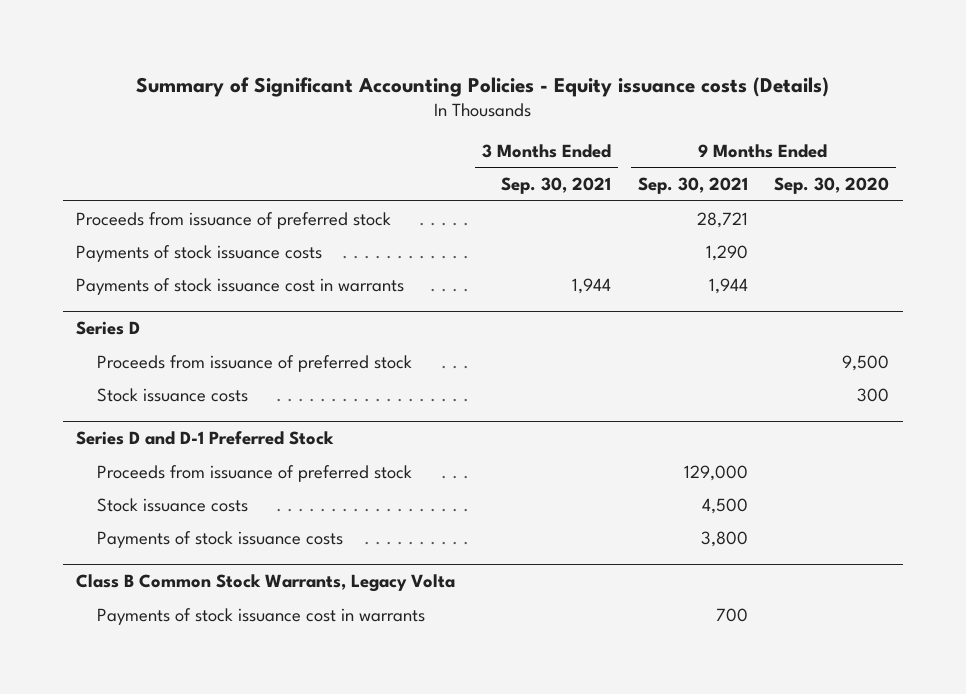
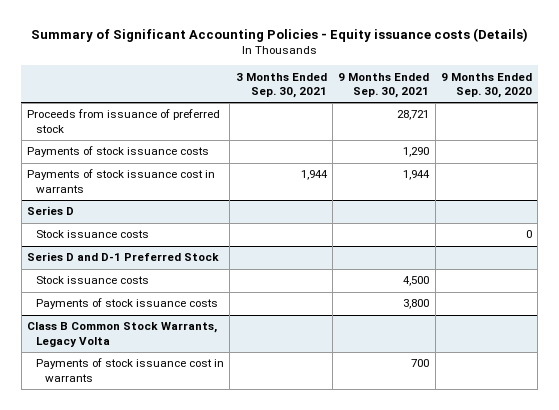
[97,354,413,372] Proceeds from issuance of preferred stock -> none
[857,387,890,402] 300 -> [526,230,533,239] 0
[97,464,413,482] Proceeds from issuance of preferred stock -> none

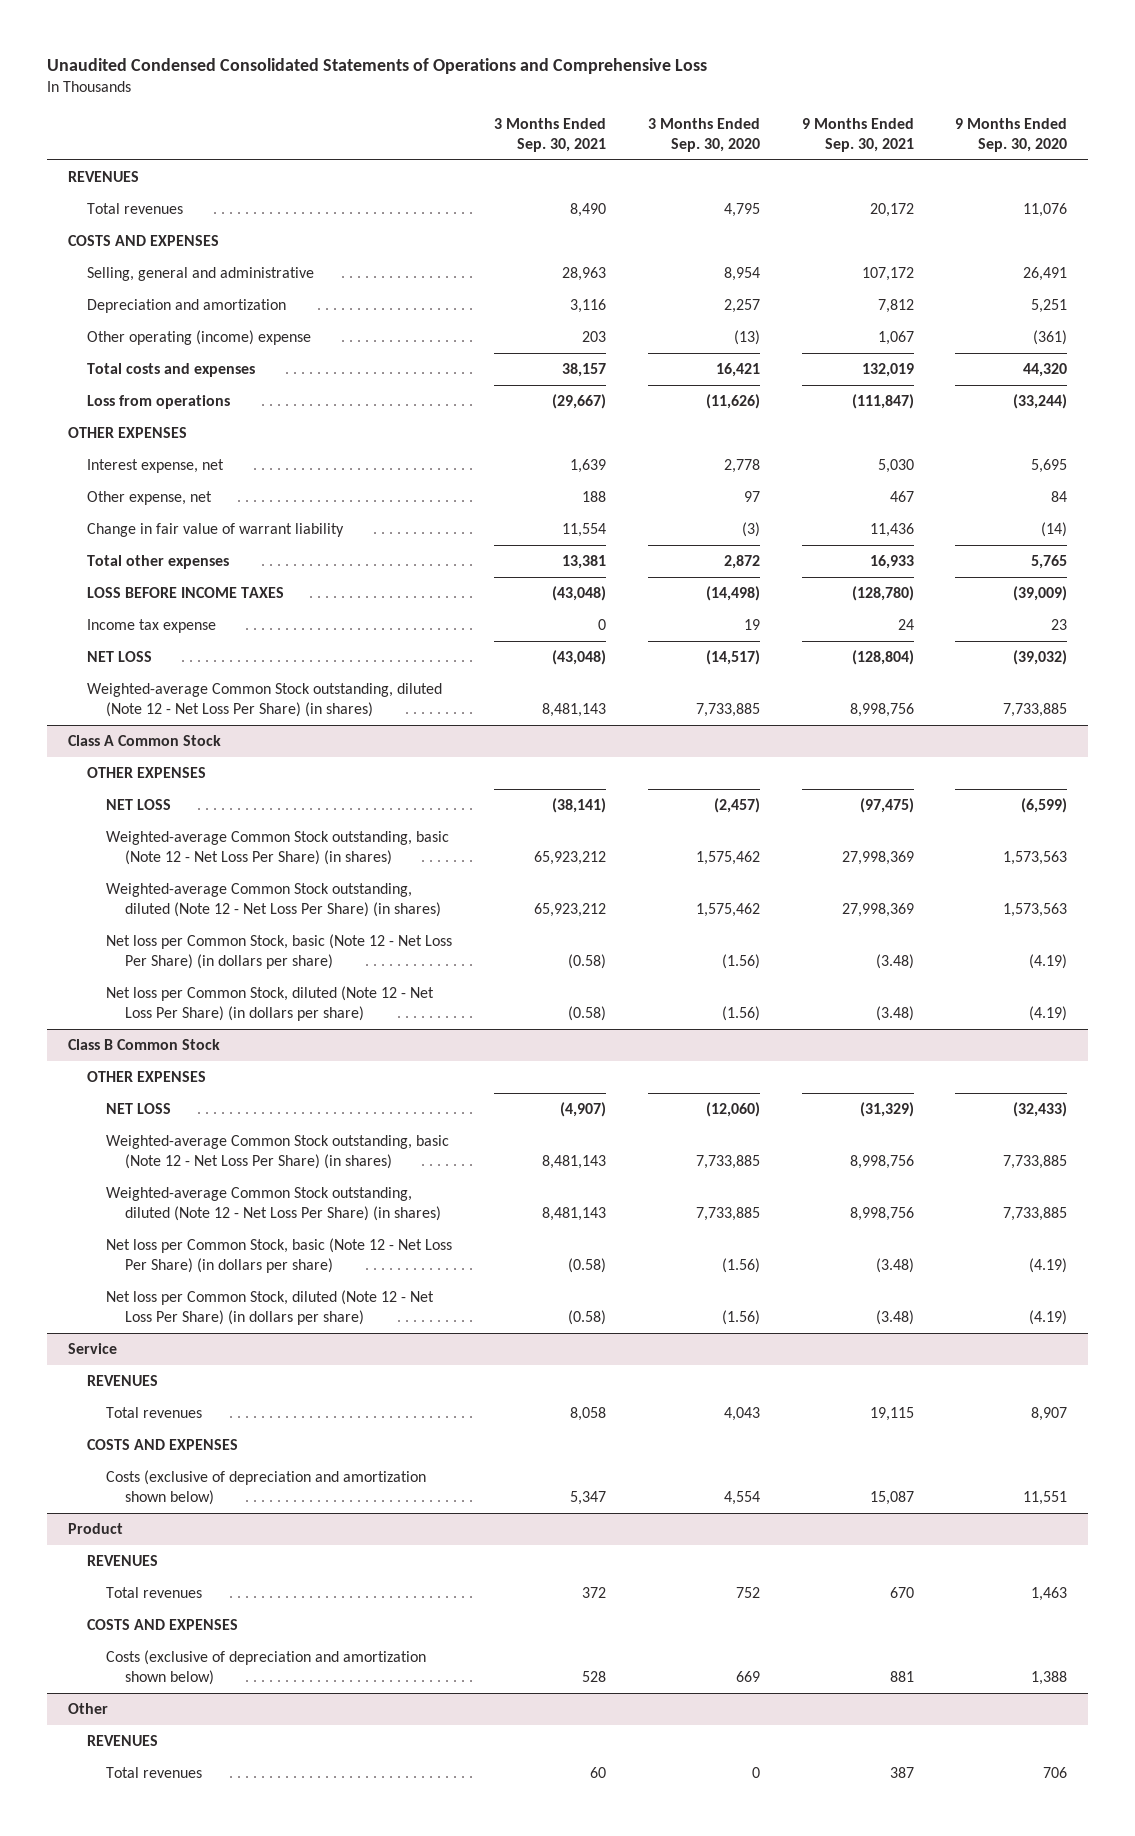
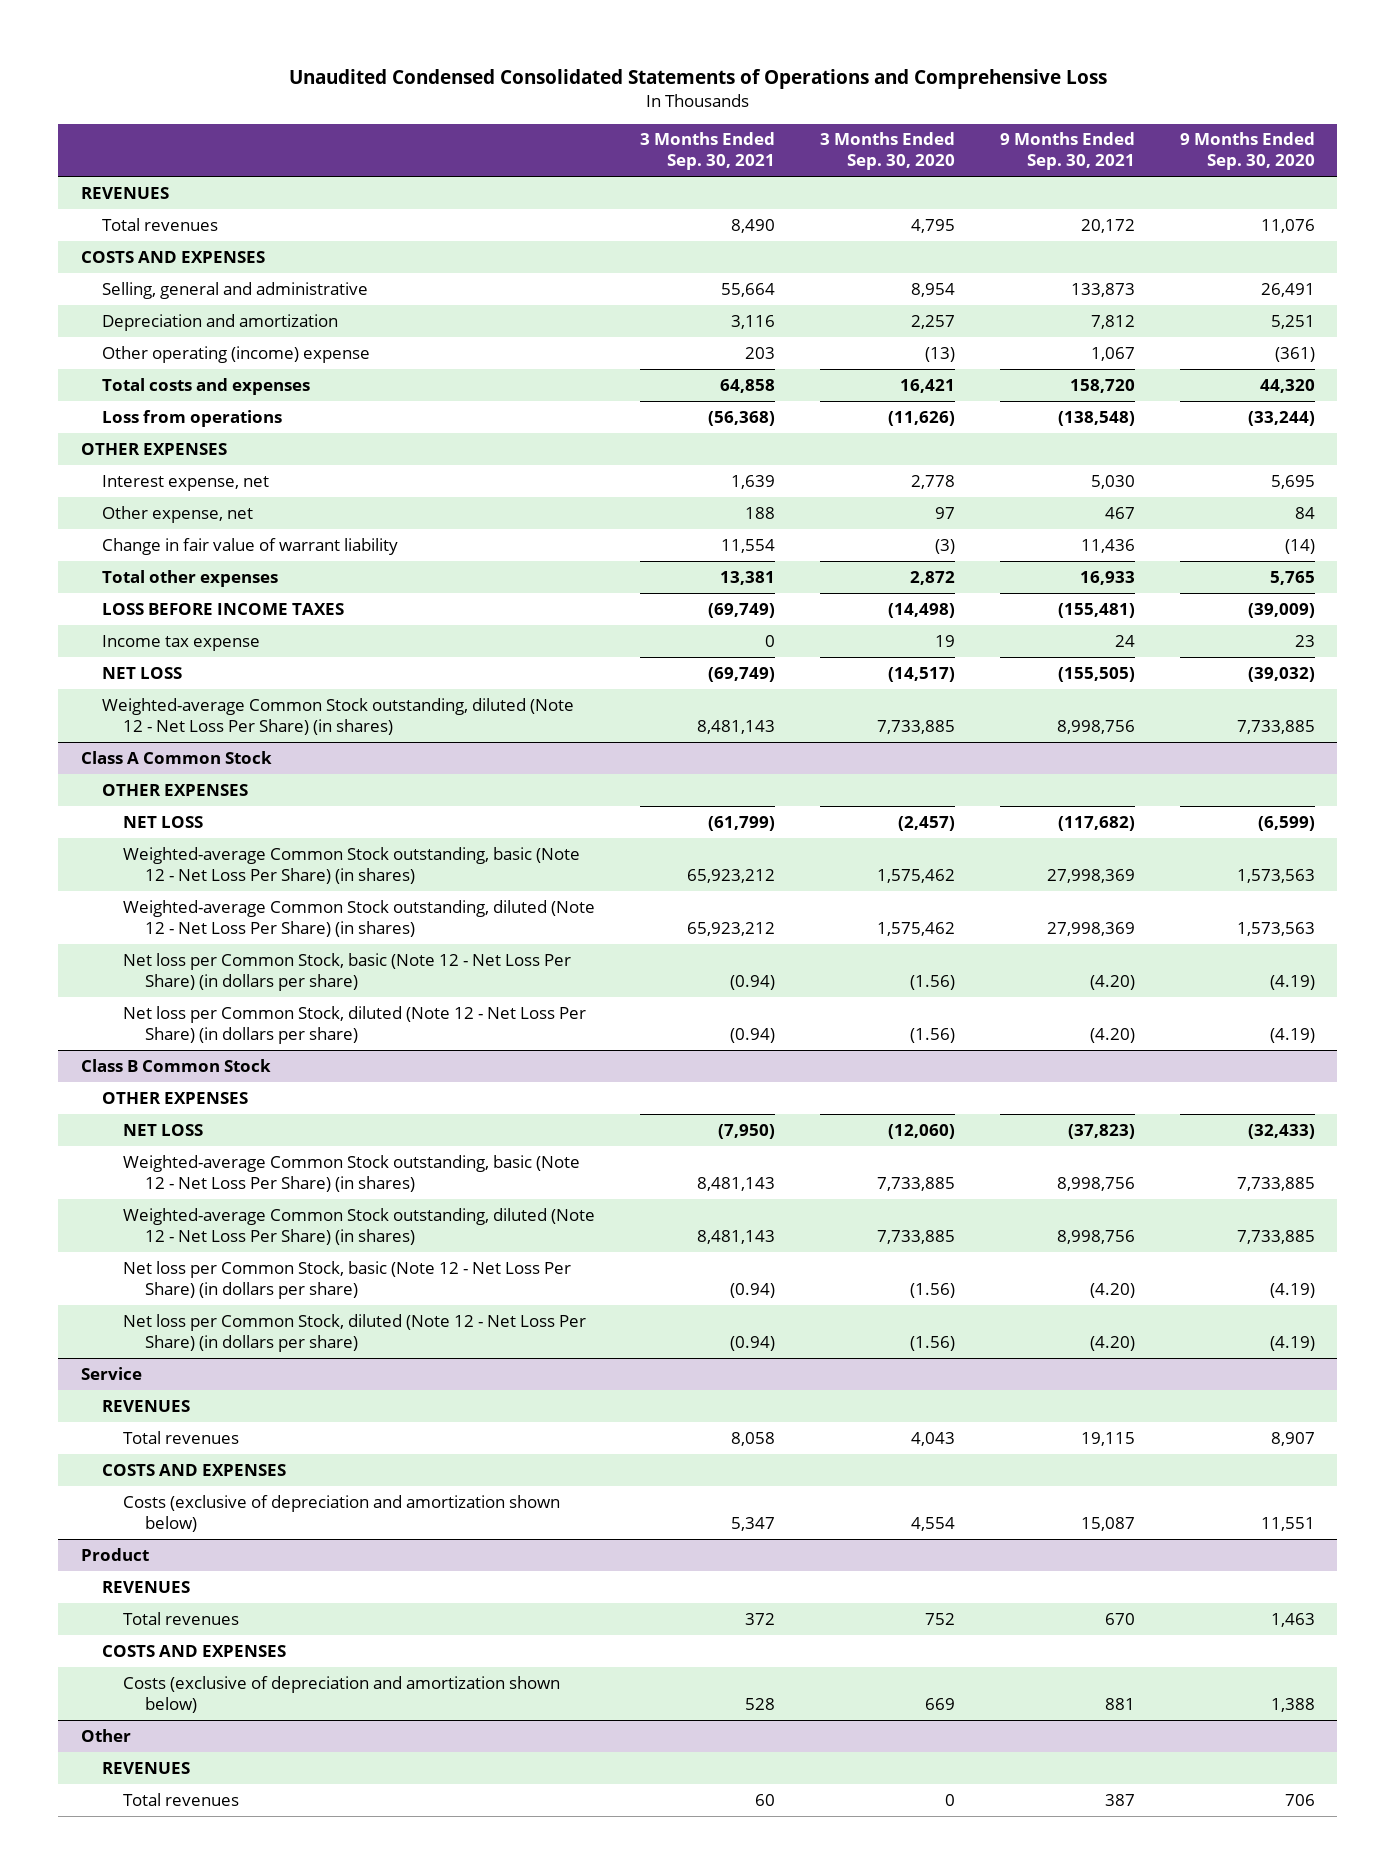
[561,266,606,281] 28,963 -> [721,282,776,297] 55,664
[861,266,914,281] 107,172 -> [1071,282,1136,297] 133,873
[561,362,606,377] 38,157 -> [720,378,776,393] 64,858
[861,362,914,377] 132,019 -> [1070,378,1136,393] 158,720
[551,393,606,409] (29,667) -> [708,410,776,426] (56,368)
[851,393,914,409] (111,847) -> [1058,410,1136,426] (138,548)
[551,585,606,601] (43,048) -> [708,602,776,618] (69,749)
[851,585,914,601] (128,780) -> [1058,602,1136,618] (155,481)
[551,649,606,665] (43,048) -> [708,666,776,682] (69,749)
[851,649,914,665] (128,804) -> [1058,666,1136,682] (155,505)
[551,797,606,813] (38,141) -> [708,815,776,831] (61,799)
[859,797,914,813] (97,475) -> [1058,815,1136,831] (117,682)
[567,953,606,969] (0.58) -> [730,974,776,990] (0.94)
[875,953,914,969] (3.48) -> [1090,974,1136,990] (4.20)
[567,1005,606,1021] (0.58) -> [730,1027,776,1043] (0.94)
[875,1005,914,1021] (3.48) -> [1090,1027,1136,1043] (4.20)
[559,1101,606,1117] (4,907) -> [718,1123,776,1139] (7,950)
[859,1101,914,1117] (31,329) -> [1068,1123,1136,1139] (37,823)
[567,1257,606,1273] (0.58) -> [730,1282,776,1298] (0.94)
[875,1257,914,1273] (3.48) -> [1090,1282,1136,1298] (4.20)
[567,1309,606,1325] (0.58) -> [730,1335,776,1351] (0.94)
[875,1309,914,1325] (3.48) -> [1090,1335,1136,1351] (4.20)

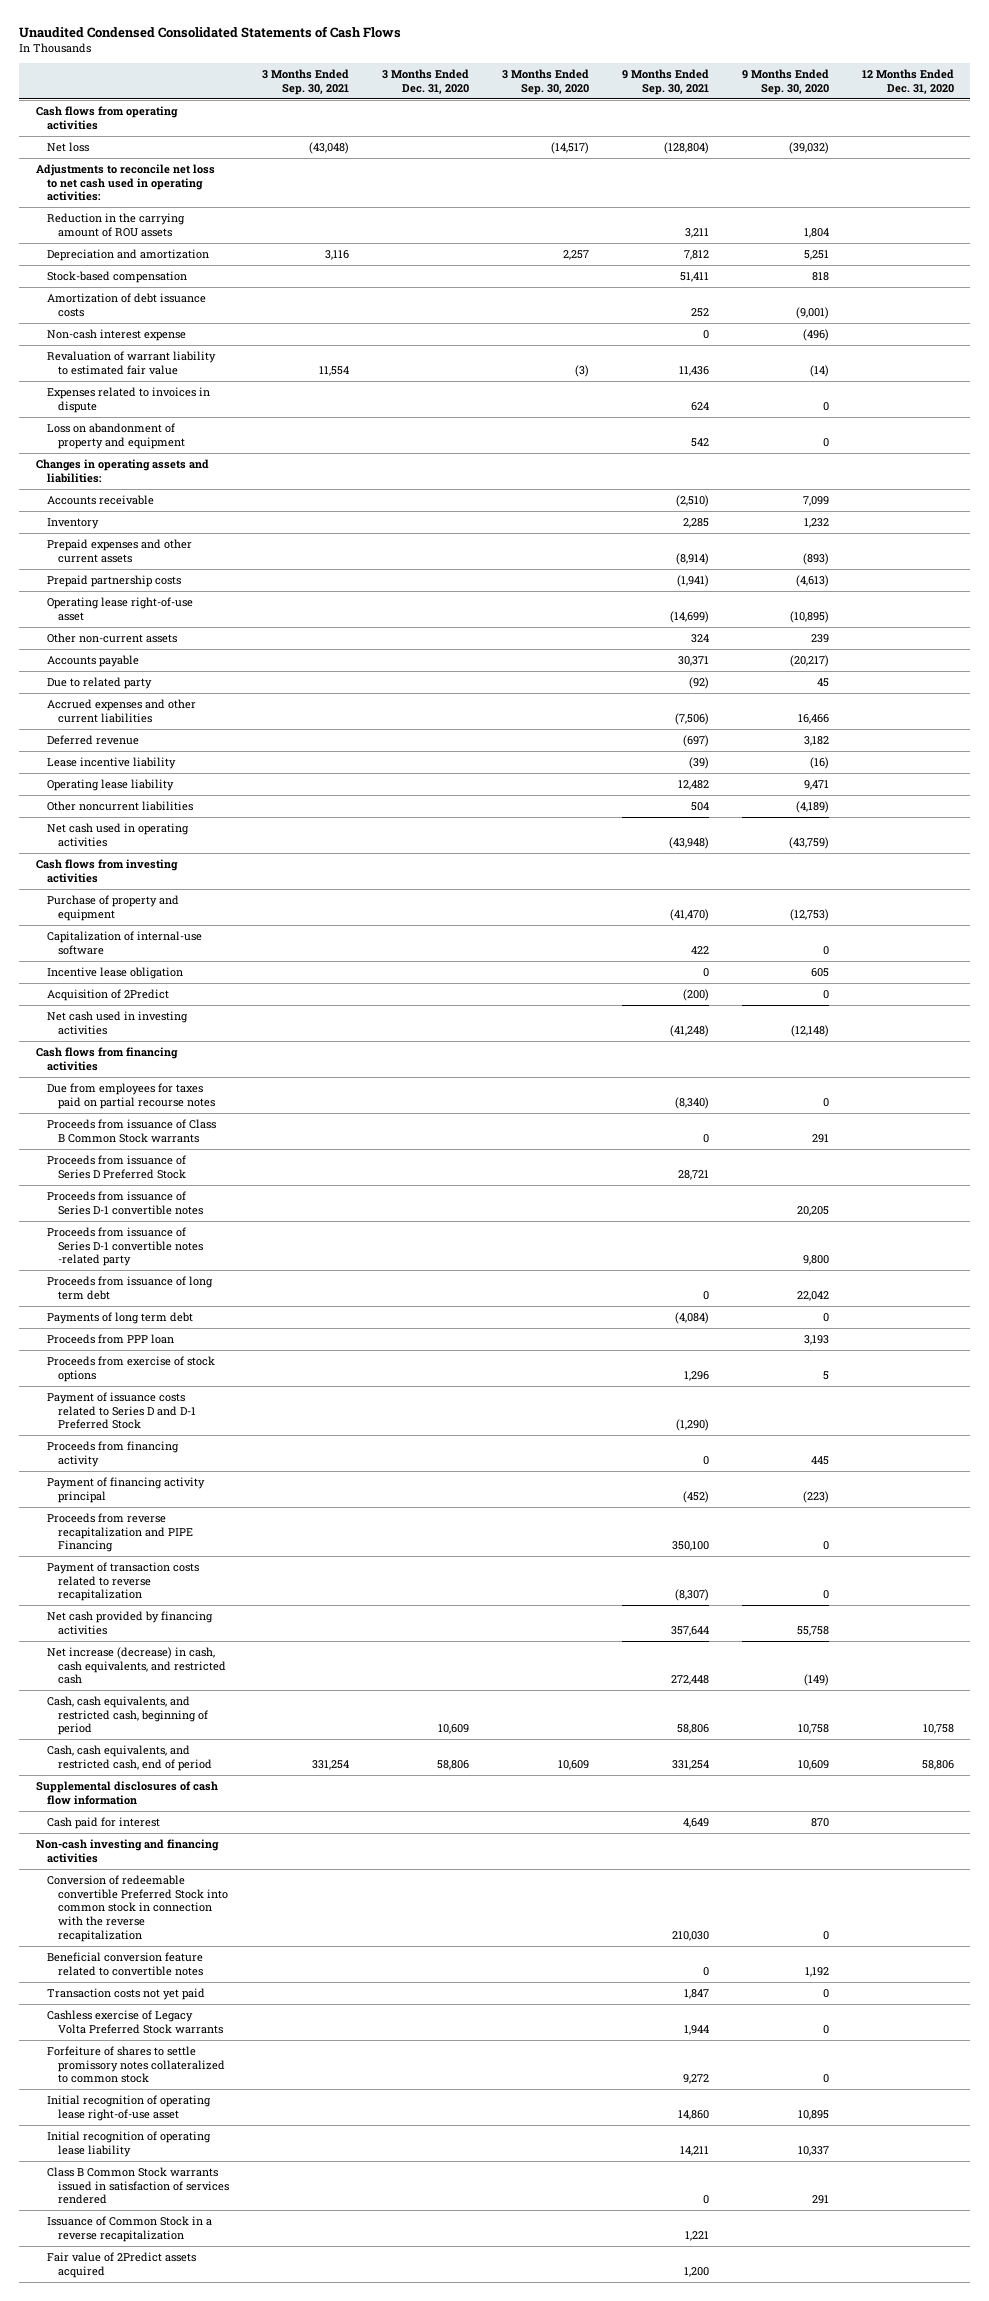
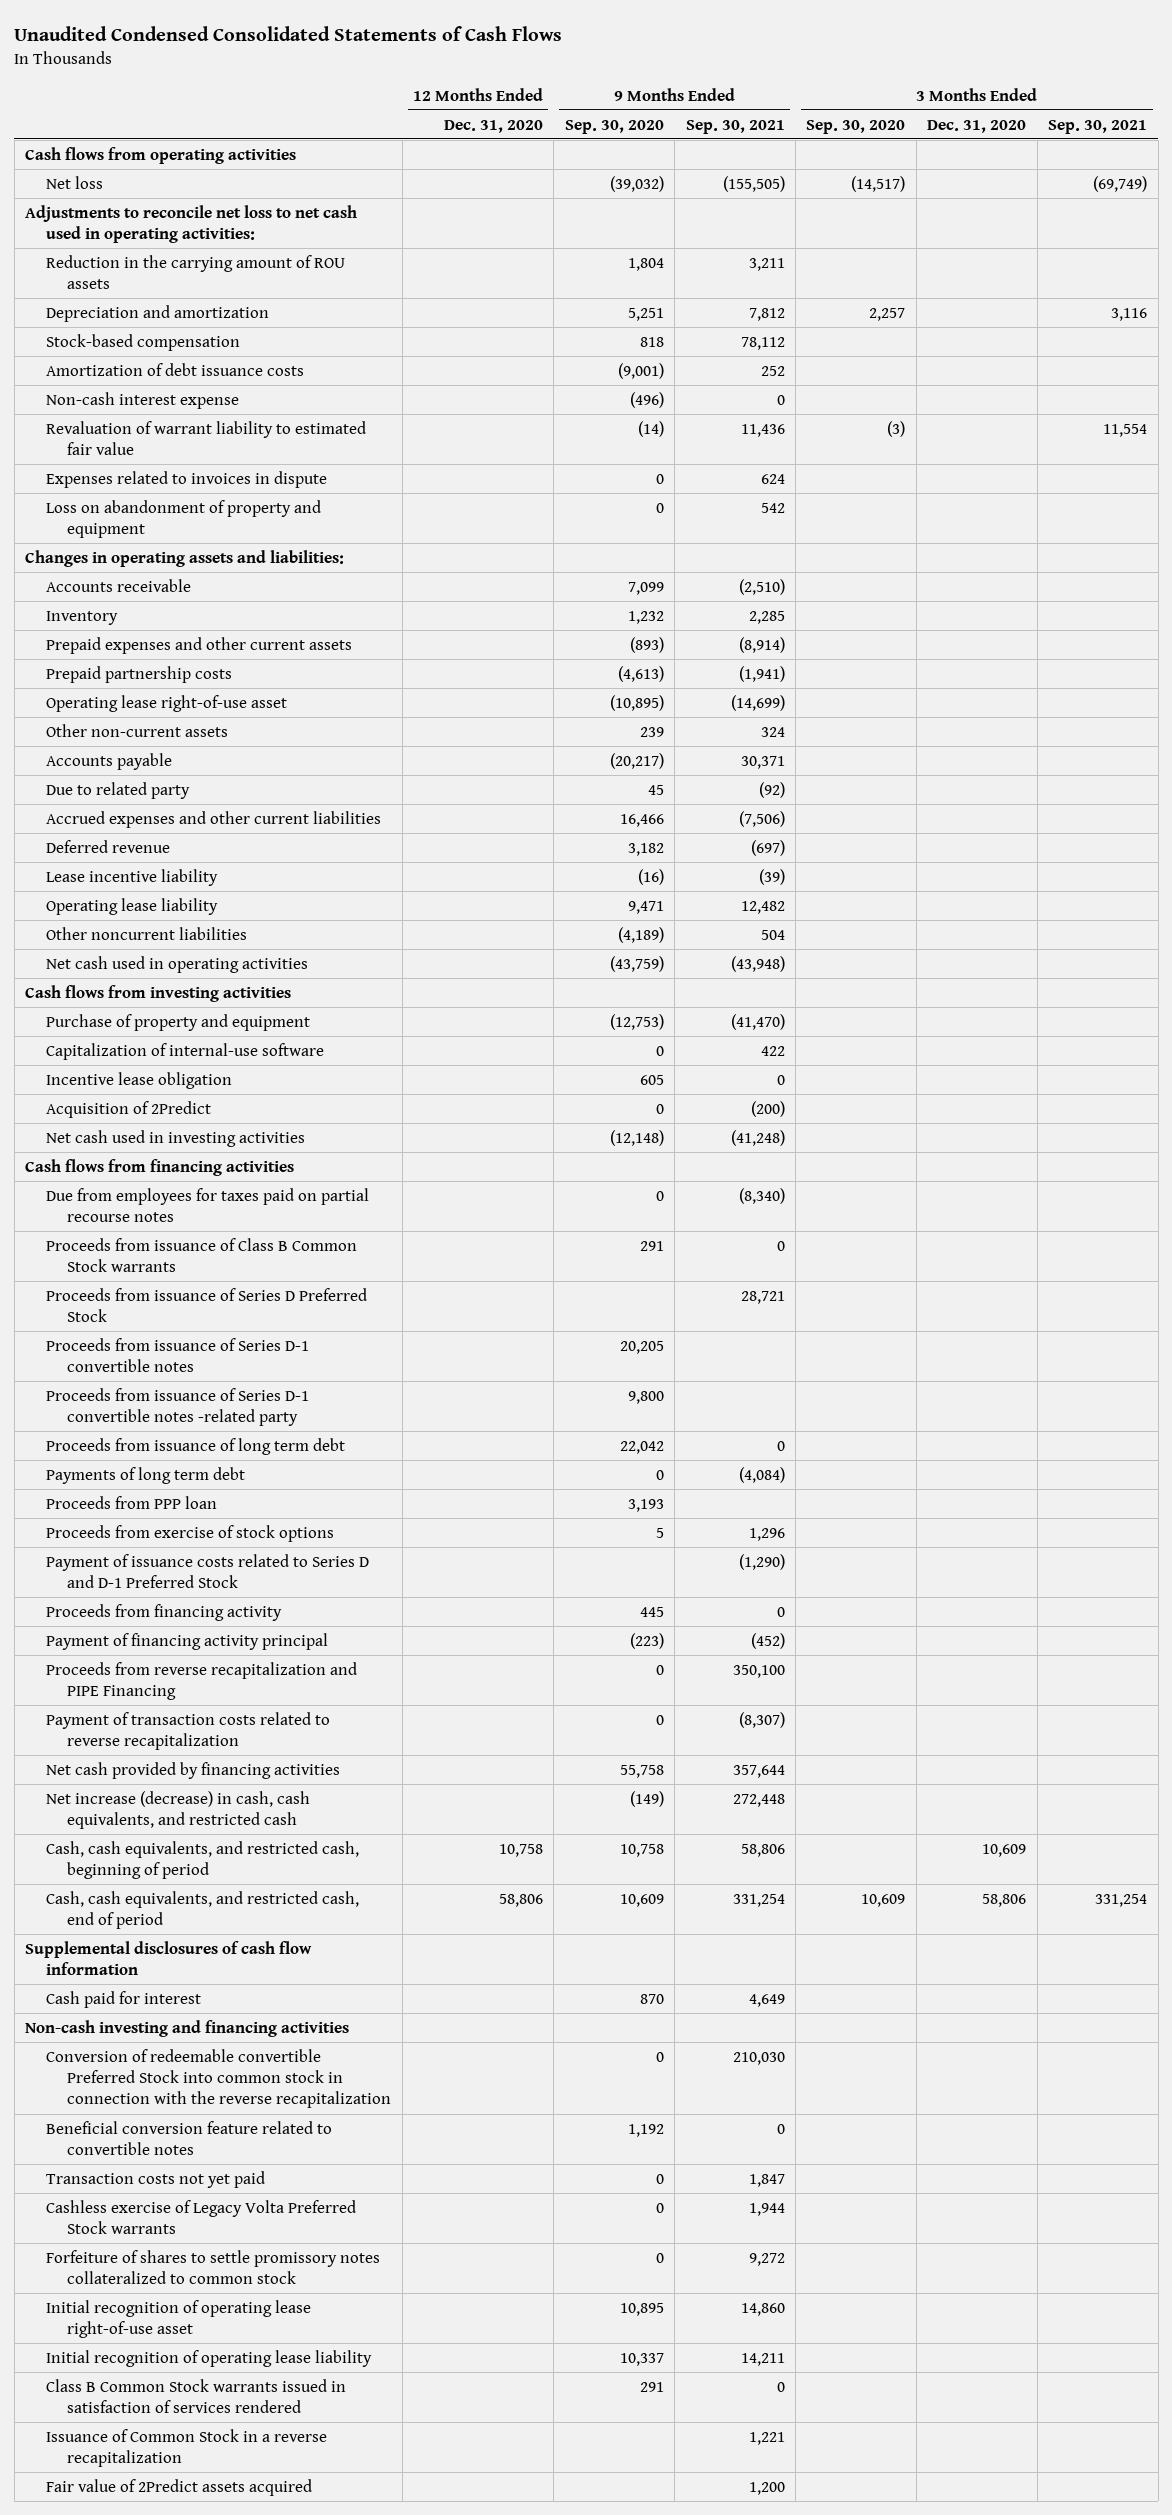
[308,142,349,155] (43,048) -> [1093,175,1148,192] (69,749)
[663,142,709,155] (128,804) -> [722,175,785,192] (155,505)
[679,272,709,283] 51,411 -> [740,336,785,350] 78,112

